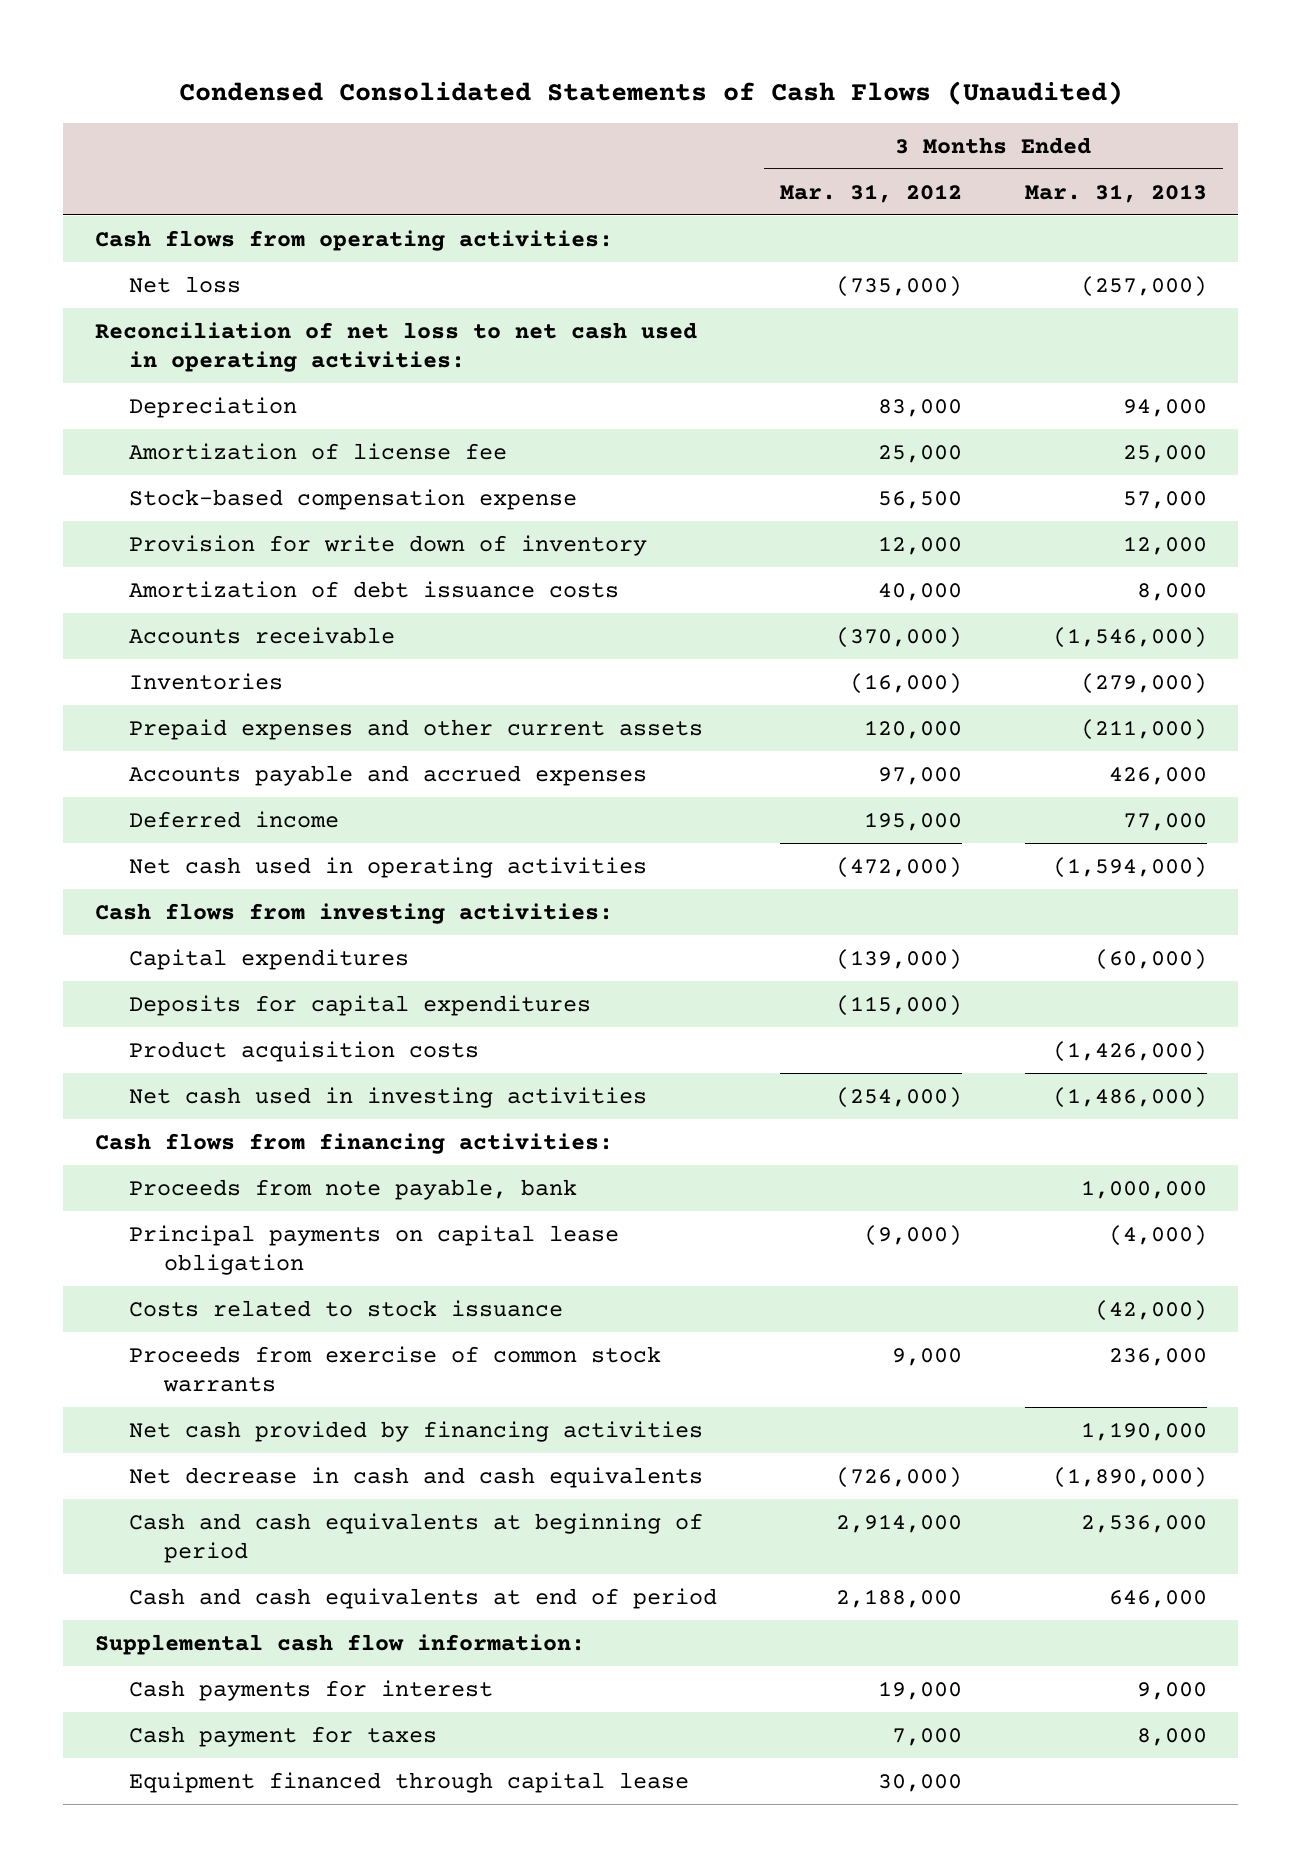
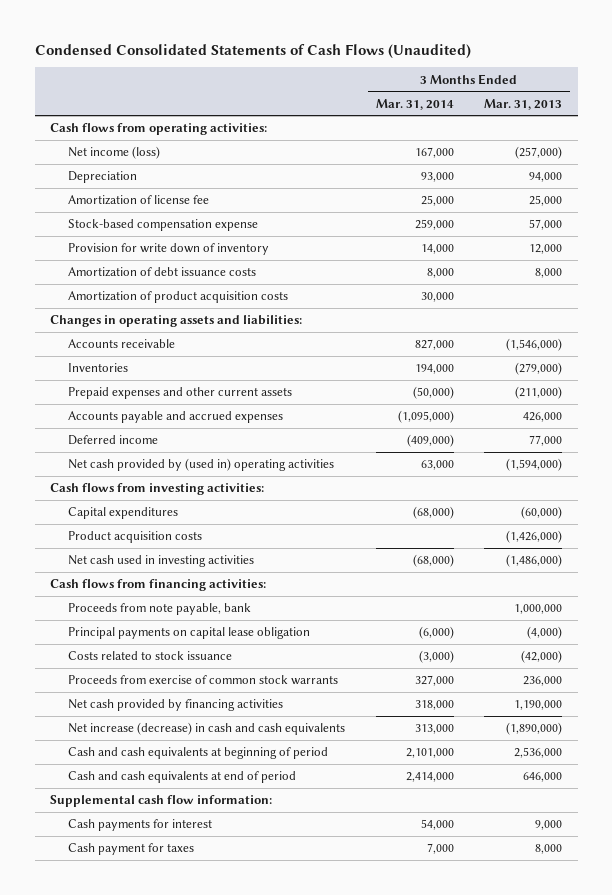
[780,183,963,203] Mar. 31, 2012 -> none
none -> [375,98,454,110] Mar. 31, 2014
[94,321,697,372] Reconciliation of net loss to net cash used in operating activities: -> none
[129,275,242,293] Net loss -> [68,146,161,160] Net income (loss)
none -> [68,291,289,304] Amortization of product acquisition costs
none -> [49,315,302,328] Changes in operating assets and liabilities:
[129,856,648,878] Net cash used in operating activities -> [68,458,335,472] Net cash provided by (used in) operating activities
[129,994,592,1016] Deposits for capital expenditures -> none
[129,1466,704,1488] Net decrease in cash and cash equivalents -> [68,722,346,736] Net increase (decrease) in cash and cash equivalents
[129,1771,690,1793] Equipment financed through capital lease -> none

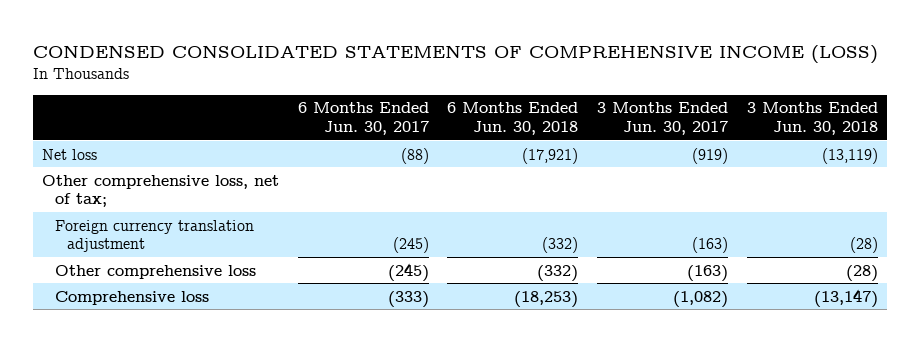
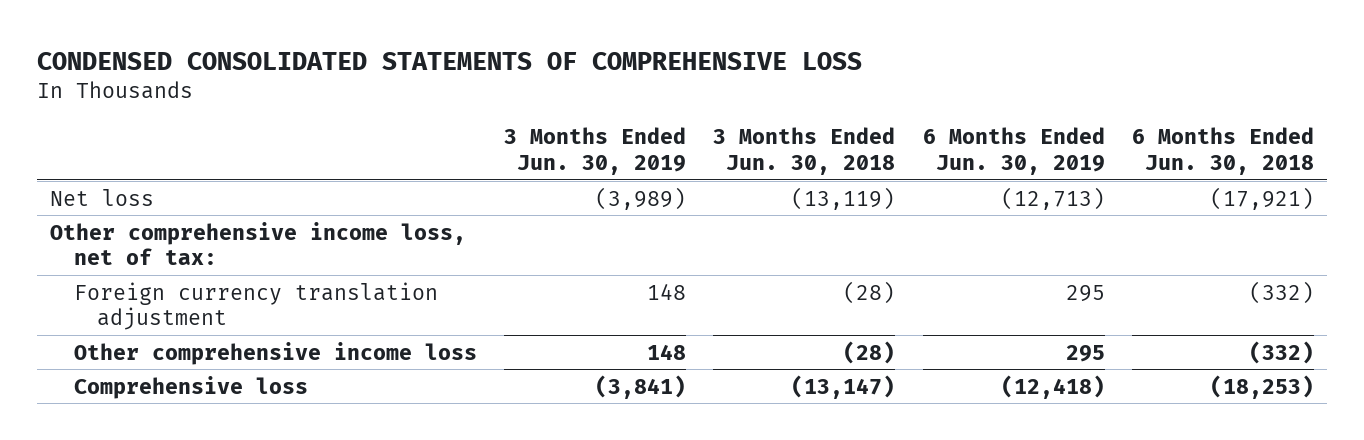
[32,44,878,64] CONDENSED CONSOLIDATED STATEMENTS OF COMPREHENSIVE INCOME (LOSS) -> [36,51,862,70] CONDENSED CONSOLIDATED STATEMENTS OF COMPREHENSIVE LOSS
[297,102,429,135] 6 Months Ended Jun. 30, 2017 -> none
[597,102,729,135] 3 Months Ended Jun. 30, 2017 -> none
none -> [504,127,687,175] 3 Months Ended Jun. 30, 2019
none -> [922,127,1105,175] 6 Months Ended Jun. 30, 2019
[42,174,280,208] Other comprehensive loss, net of tax; -> [50,221,467,266] Other comprehensive income loss, net of tax:
[54,264,256,279] Other comprehensive loss -> [73,341,477,365] Other comprehensive income loss

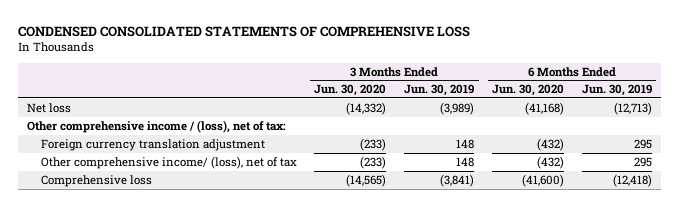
[713,127,896,175] 3 Months Ended Jun. 30, 2018 -> none
[1131,127,1314,175] 6 Months Ended Jun. 30, 2018 -> none
none -> [314,84,387,97] Jun. 30, 2020
none -> [492,84,565,97] Jun. 30, 2020
[50,221,467,266] Other comprehensive income loss, net of tax: -> [26,119,286,133] Other comprehensive income / (loss), net of tax:
[73,341,477,365] Other comprehensive income loss -> [40,155,297,169] Other comprehensive income/ (loss), net of tax

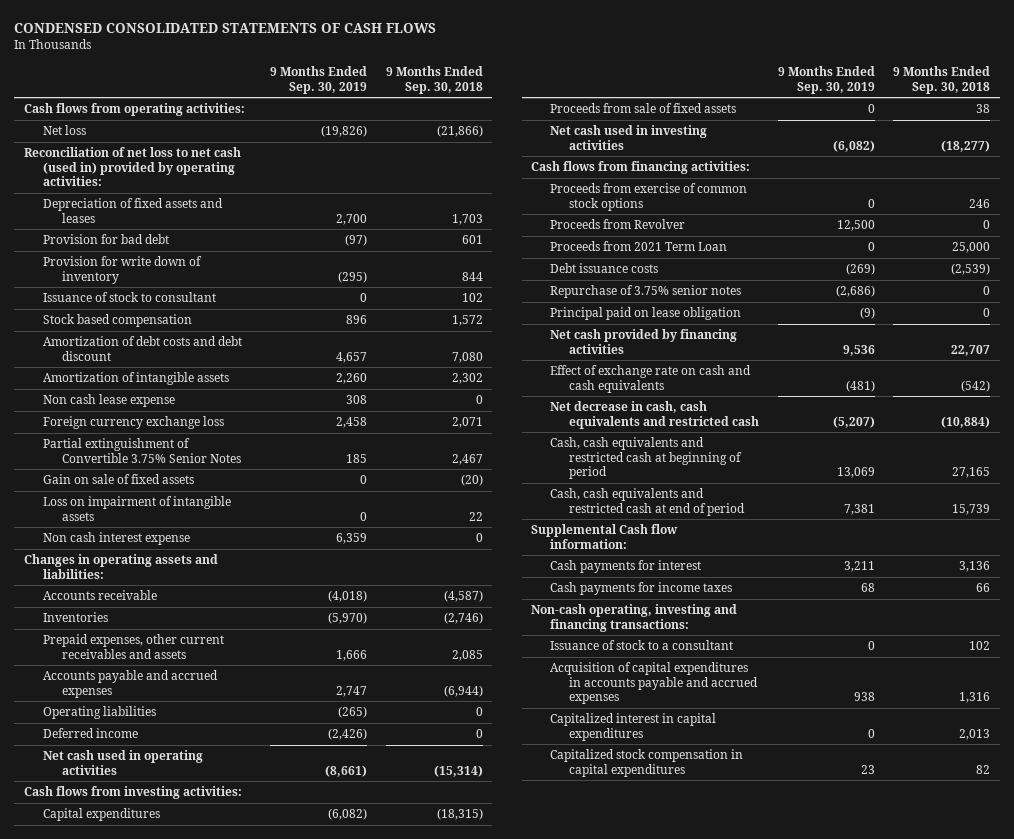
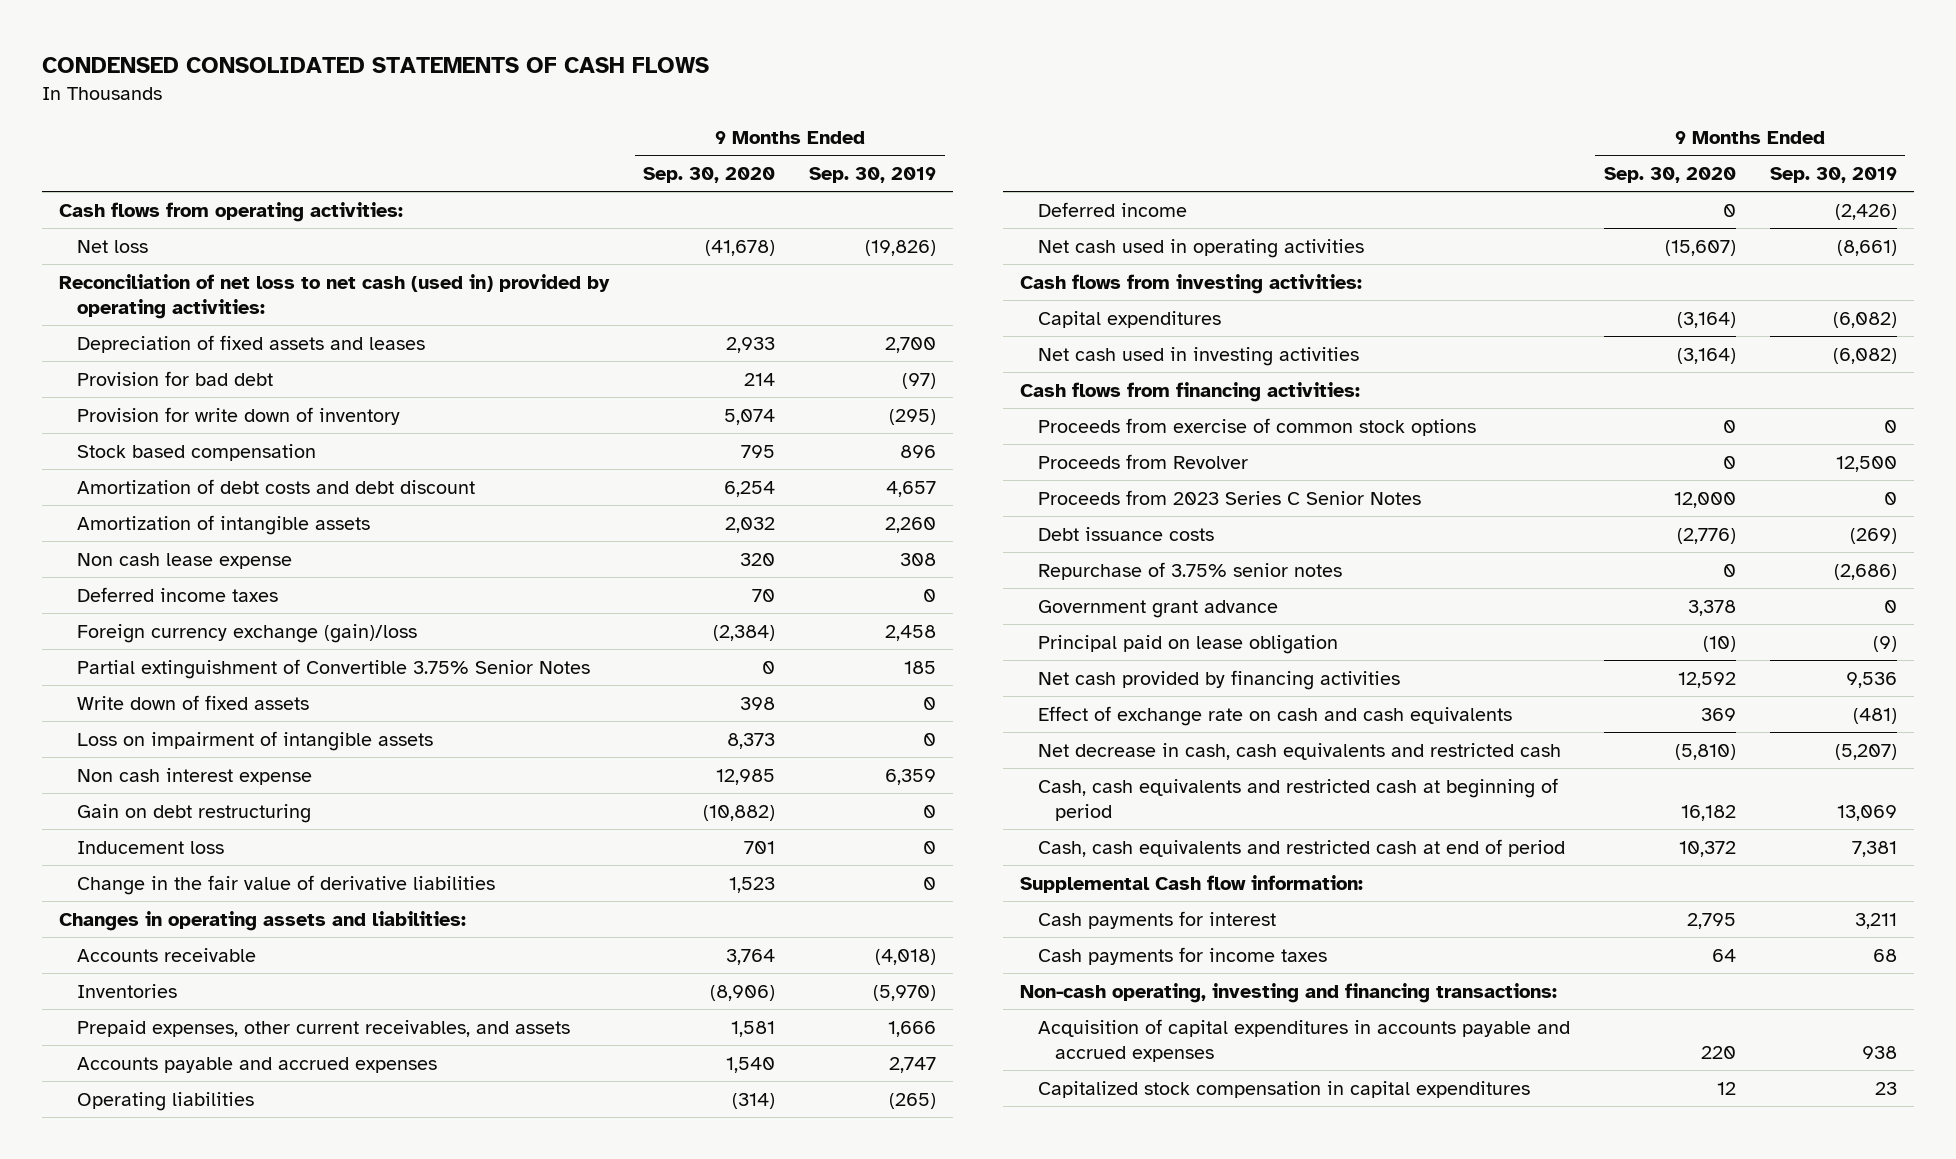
[385,66,483,94] 9 Months Ended Sep. 30, 2018 -> none
none -> [643,167,776,184] Sep. 30, 2020
[42,292,216,303] Issuance of stock to consultant -> none
none -> [76,586,278,602] Deferred income taxes
[42,416,224,430] Foreign currency exchange loss -> [76,623,417,643] Foreign currency exchange (gain)/loss
[42,474,194,485] Gain on sale of fixed assets -> [76,694,309,710] Write down of fixed assets
none -> [76,803,311,823] Gain on debt restructuring
none -> [76,840,224,854] Inducement loss
none -> [76,874,495,895] Change in the fair value of derivative liabilities
[42,634,224,659] Prepaid expenses, other current receivables and assets -> [76,1019,570,1037] Prepaid expenses, other current receivables, and assets
[550,103,737,114] Proceeds from sale of fixed assets -> none
[550,241,728,252] Proceeds from 2021 Term Loan -> [1037,489,1421,505] Proceeds from 2023 Series C Senior Notes
none -> [1037,599,1278,618] Government grant advance
[550,640,734,651] Issuance of stock to a consultant -> none
[550,713,717,741] Capitalized interest in capital expenditures -> none

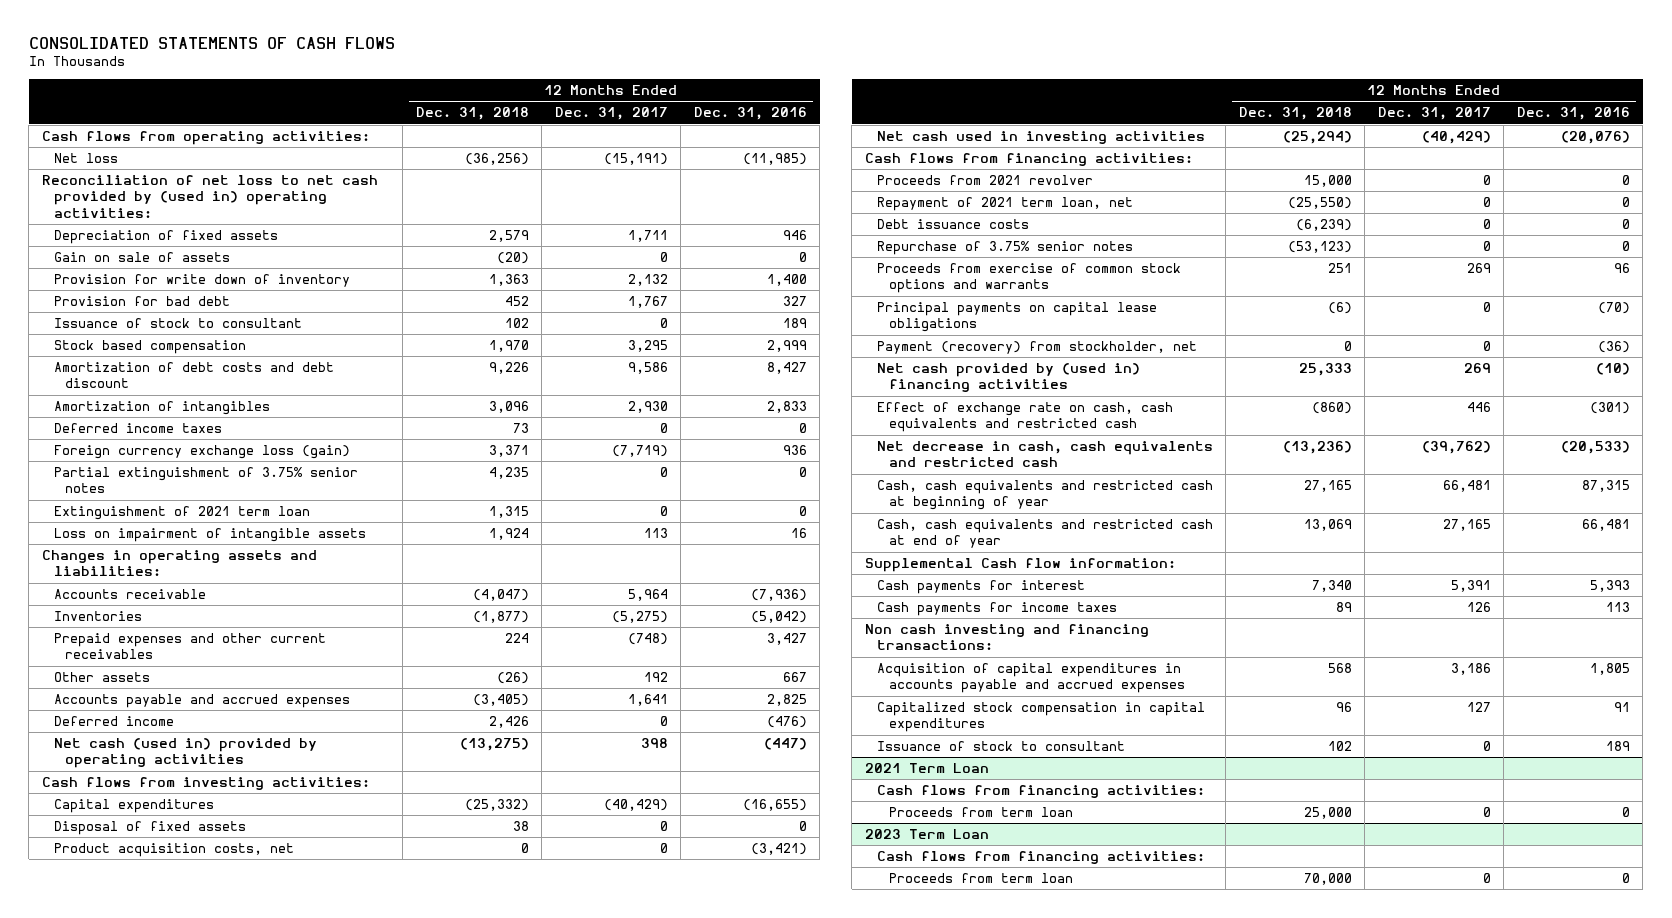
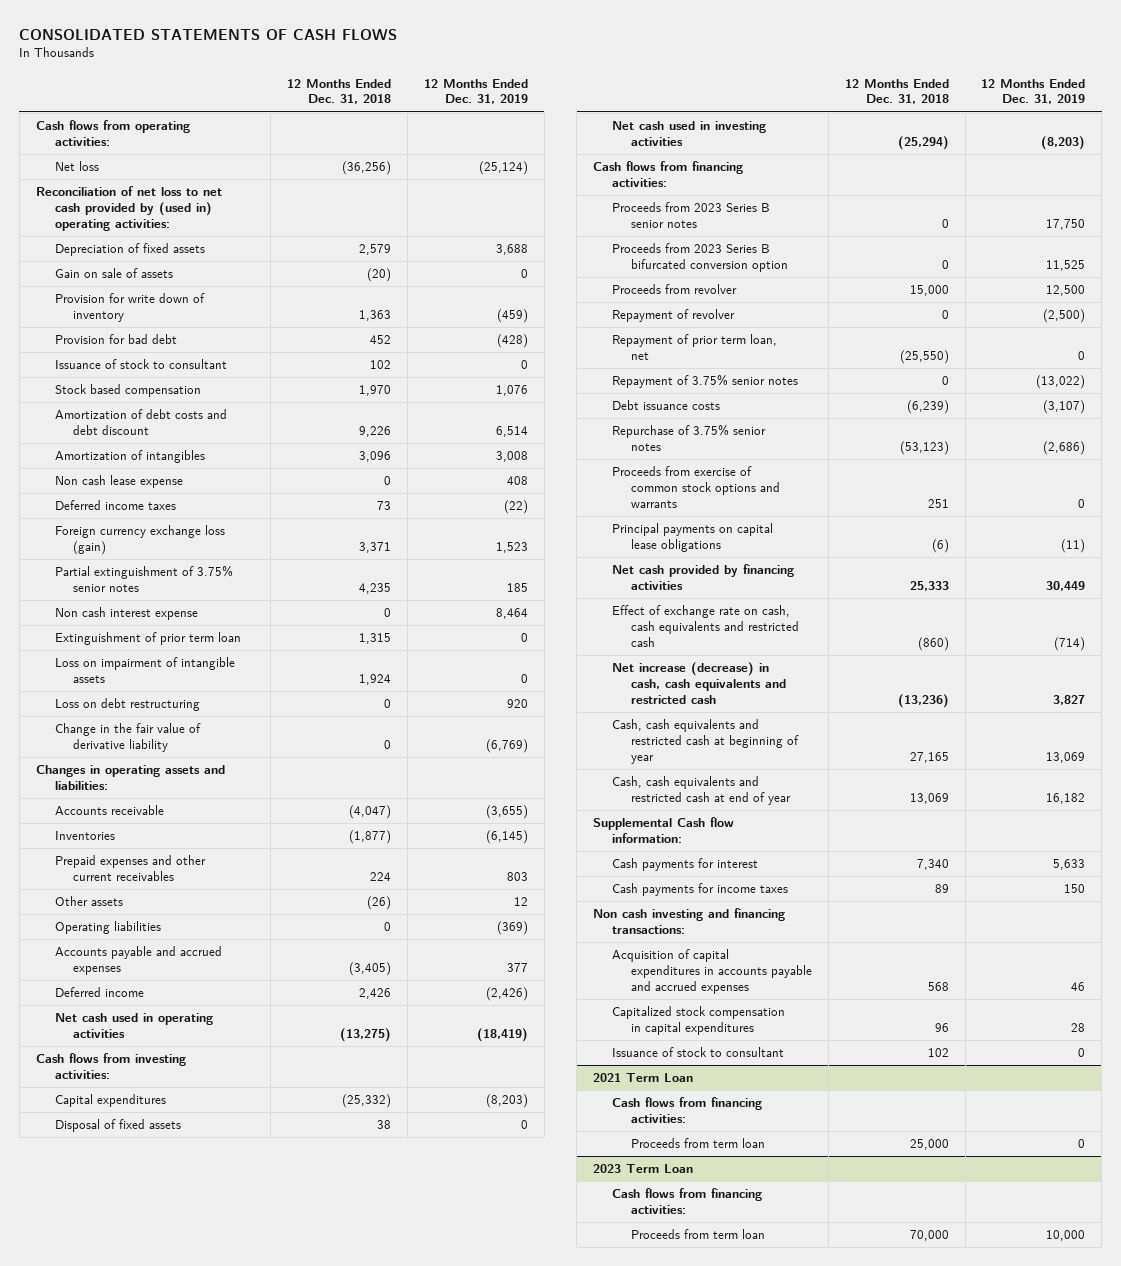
[554,107,668,121] Dec. 31, 2017 -> none
[693,107,807,121] Dec. 31, 2016 -> none
none -> [423,78,528,105] 12 Months Ended Dec. 31, 2019
none -> [54,475,183,489] Non cash lease expense
none -> [54,607,198,621] Non cash interest expense
[53,506,310,521] Extinguishment of 2021 term loan -> [54,632,241,646] Extinguishment of prior term loan
none -> [54,698,200,712] Loss on debt restructuring
none -> [54,723,201,753] Change in the fair value of derivative liability
none -> [54,921,161,935] Operating liabilities
[53,738,317,769] Net cash (used in) provided by operating activities -> [54,1013,213,1039] Net cash used in operating activities
[53,843,294,858] Product acquisition costs, net -> none
none -> [612,202,771,229] Proceeds from 2023 Series B senior notes
none -> [612,243,788,273] Proceeds from 2023 Series B bifurcated conversion option
[876,175,1093,186] Proceeds from 2021 revolver -> [612,284,738,295] Proceeds from revolver
none -> [612,309,736,323] Repayment of revolver
[876,197,1133,212] Repayment of 2021 term loan, net -> [612,334,778,361] Repayment of prior term loan, net
none -> [612,374,799,389] Repayment of 3.75% senior notes
[876,341,1197,355] Payment (recovery) from stockholder, net -> none
[876,363,1140,393] Net cash provided by (used in) financing activities -> [612,564,795,591] Net cash provided by financing activities
[876,441,1213,468] Net decrease in cash, cash equivalents and restricted cash -> [612,662,786,704] Net increase (decrease) in cash, cash equivalents and restricted cash

